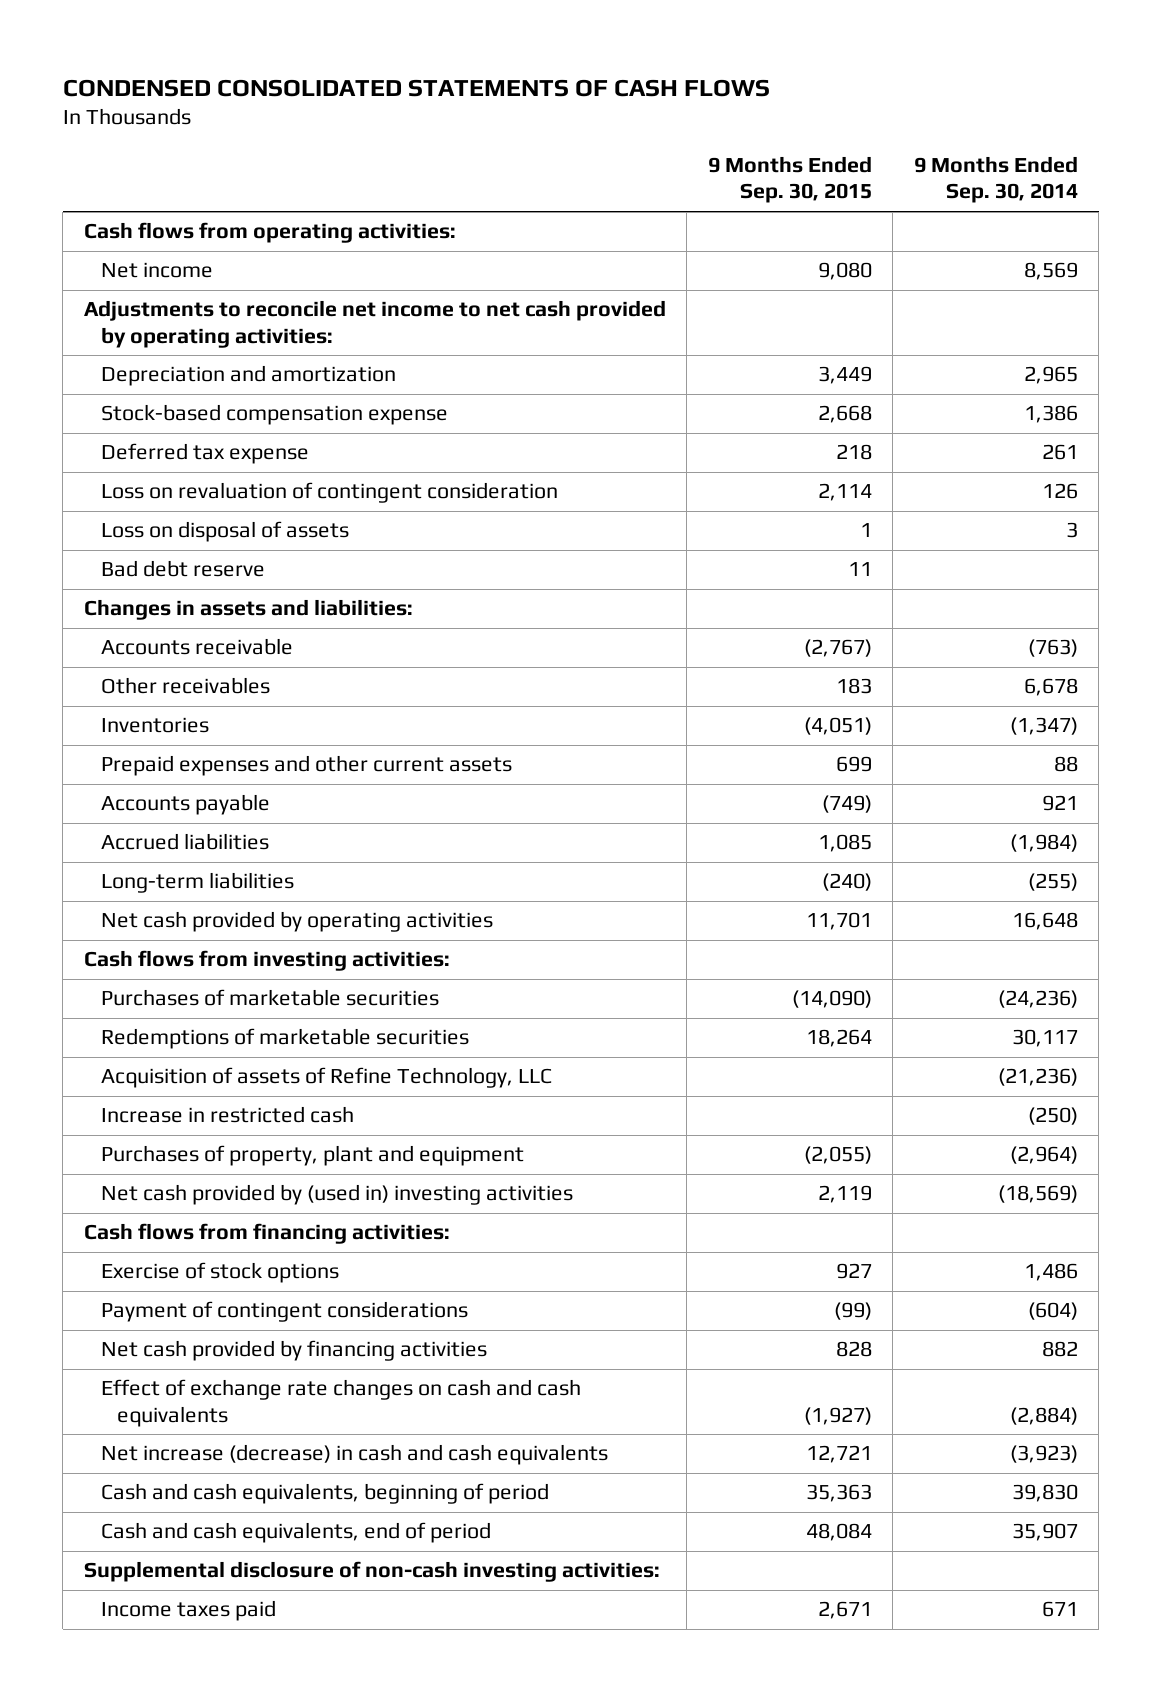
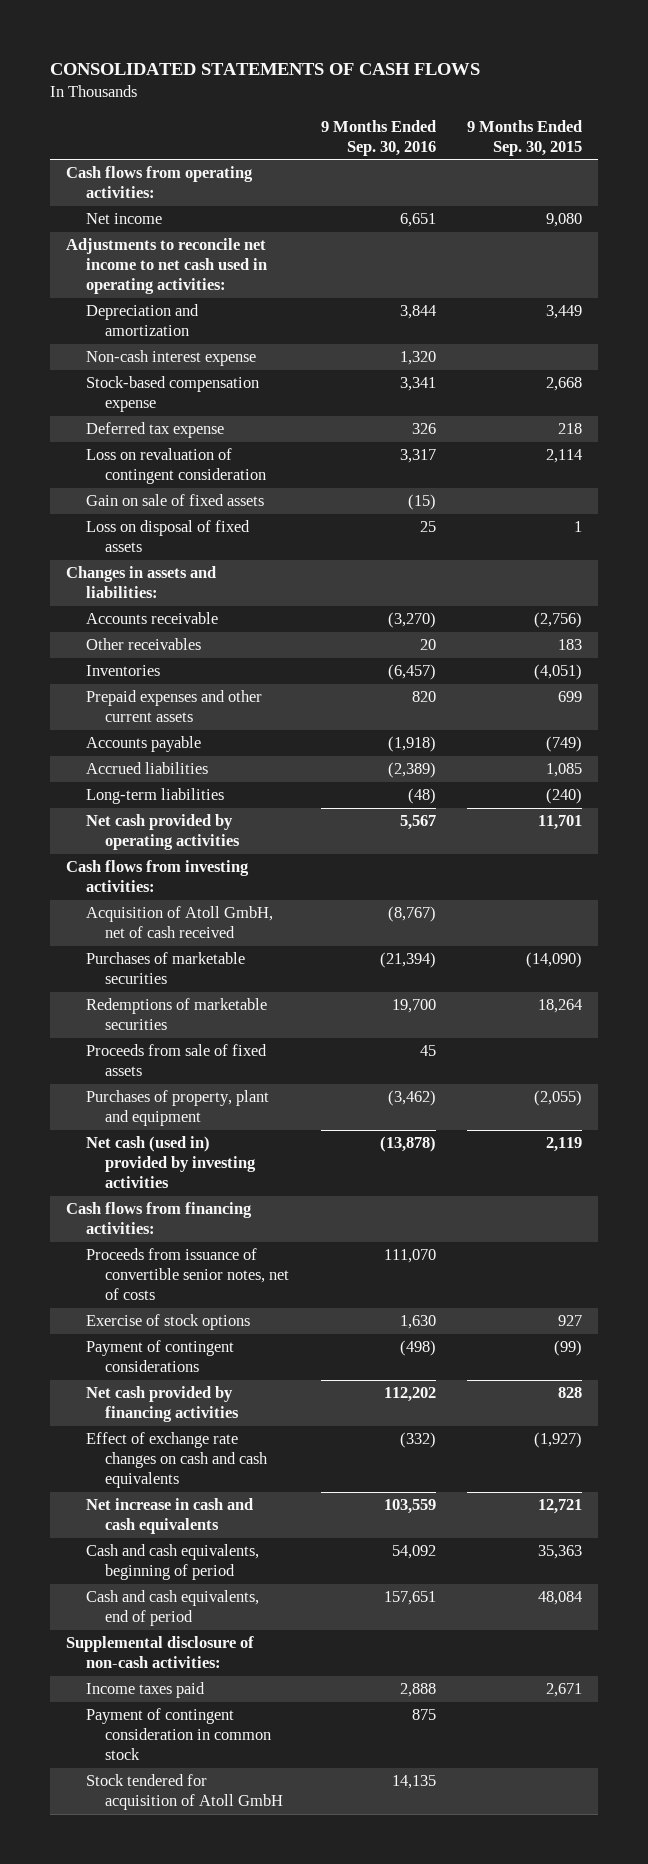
[62,78,770,97] CONDENSED CONSOLIDATED STATEMENTS OF CASH FLOWS -> [50,63,481,76] CONSOLIDATED STATEMENTS OF CASH FLOWS
[913,156,1078,204] 9 Months Ended Sep. 30, 2014 -> none
none -> [320,119,436,156] 9 Months Ended Sep. 30, 2016
[83,300,666,348] Adjustments to reconcile net income to net cash provided by operating activities: -> [65,238,267,295] Adjustments to reconcile net income to net cash used in operating activities:
none -> [85,350,256,367] Non-cash interest expense
[100,560,265,578] Bad debt reserve -> none
none -> [85,494,264,507] Gain on sale of fixed assets
[100,521,349,543] Loss on disposal of assets -> [85,520,250,553] Loss on disposal of fixed assets
[803,639,872,658] (2,767) -> [534,612,583,629] (2,756)
none -> [85,906,273,939] Acquisition of Atoll GmbH, net of cash received
[100,1067,552,1089] Acquisition of assets of Refine Technology, LLC -> none
[100,1106,354,1124] Increase in restricted cash -> none
none -> [85,1044,267,1077] Proceeds from sale of fixed assets
[100,1184,573,1206] Net cash provided by (used in) investing activities -> [85,1136,257,1189] Net cash (used in) provided by investing activities
none -> [85,1248,290,1301] Proceeds from issuance of convertible senior notes, net of costs
[100,1444,608,1466] Net increase (decrease) in cash and cash equivalents -> [85,1498,253,1535] Net increase in cash and cash equivalents
[83,1561,660,1583] Supplemental disclosure of non-cash investing activities: -> [65,1636,254,1669] Supplemental disclosure of non-cash activities:
none -> [85,1708,272,1761] Payment of contingent consideration in common stock
none -> [85,1774,284,1811] Stock tendered for acquisition of Atoll GmbH

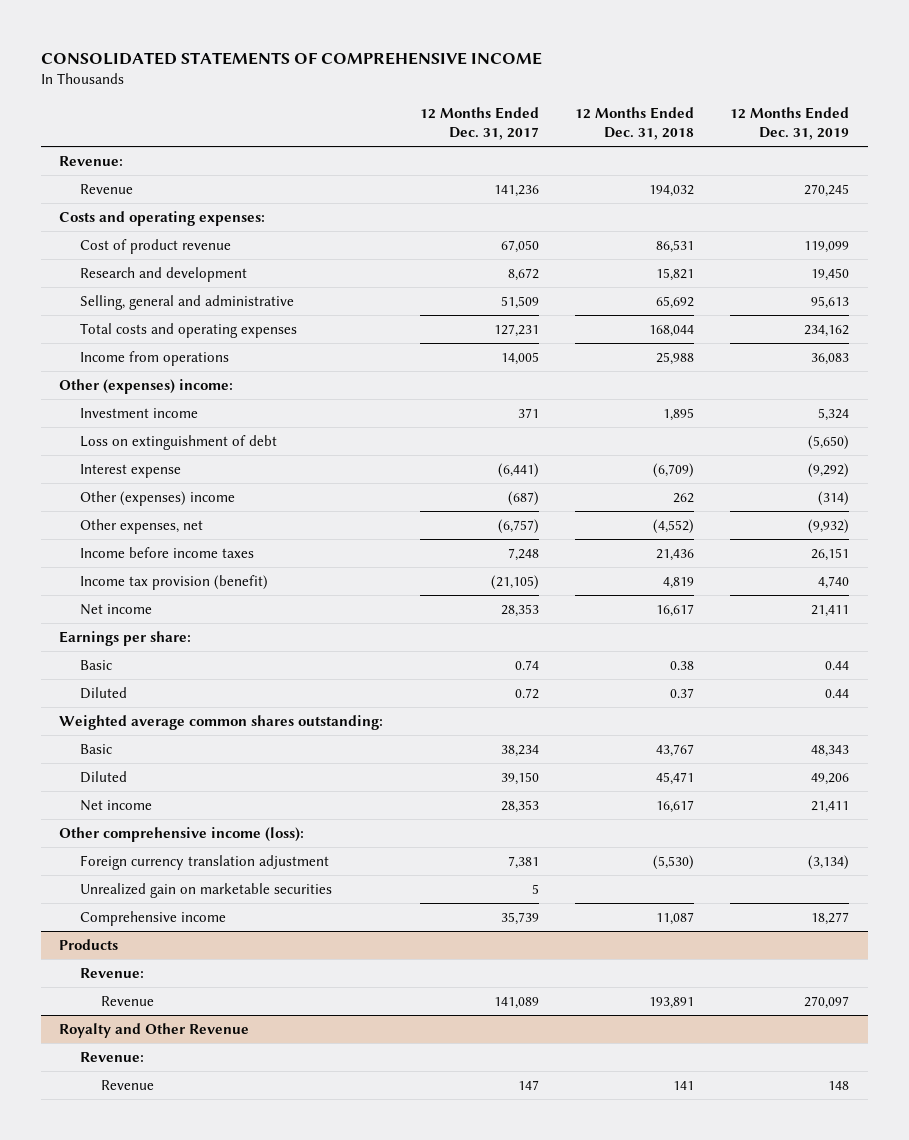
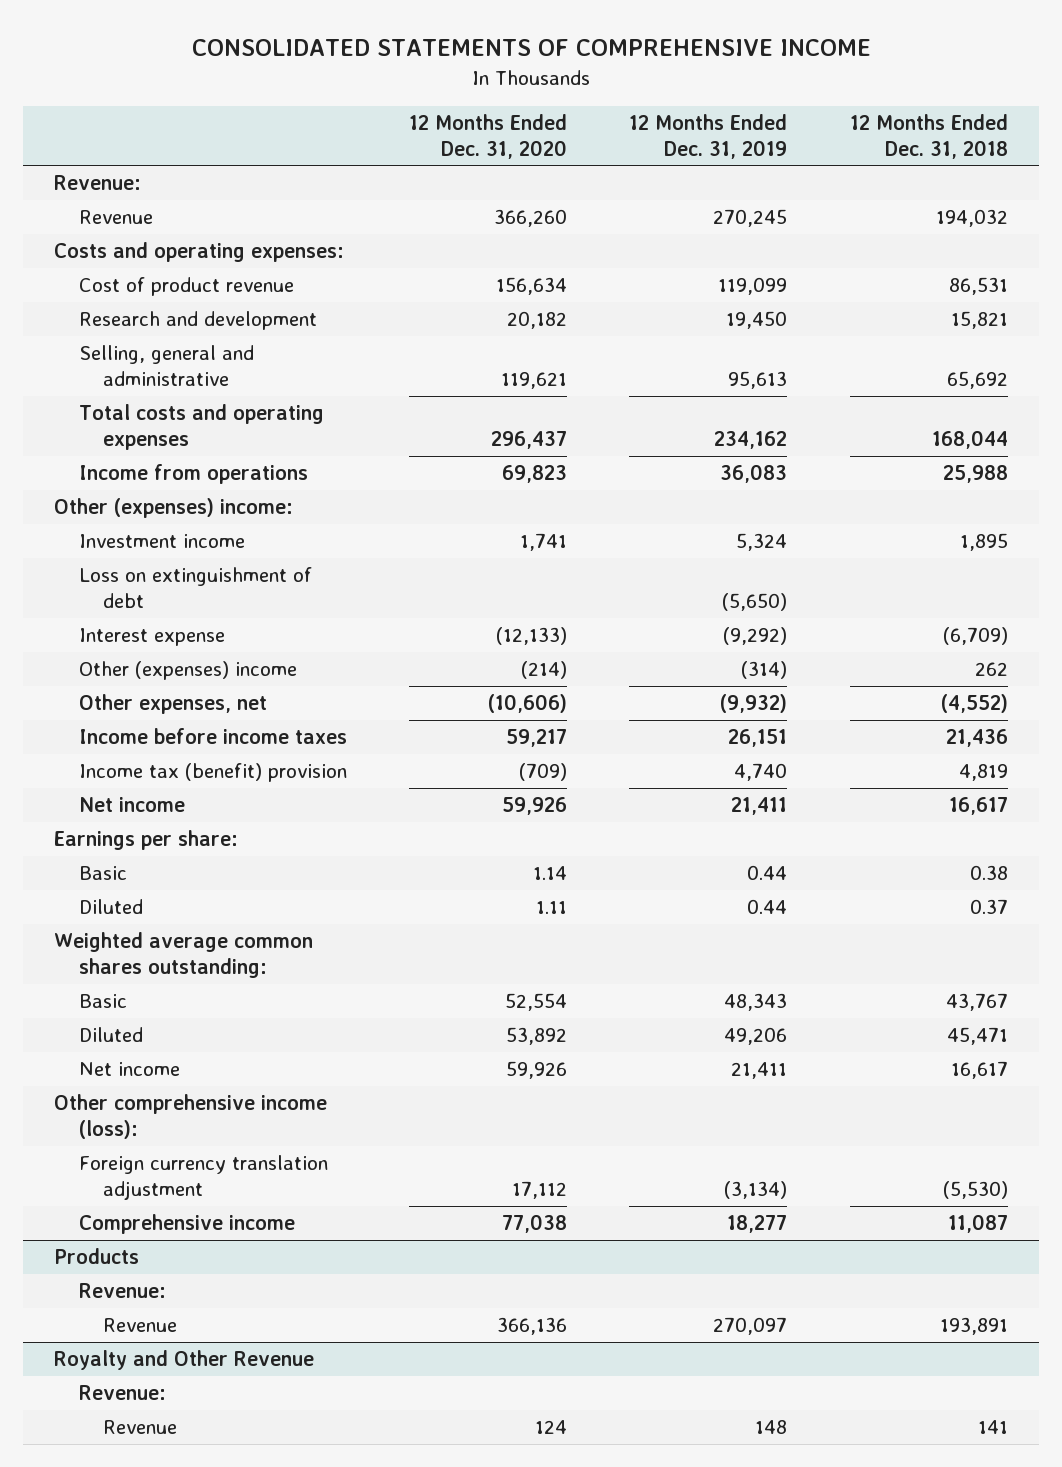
[419,107,539,141] 12 Months Ended Dec. 31, 2017 -> none
none -> [408,113,567,159] 12 Months Ended Dec. 31, 2020
[80,574,269,590] Income tax provision (benefit) -> [78,763,347,783] Income tax (benefit) provision
[80,882,333,898] Unrealized gain on marketable securities -> none

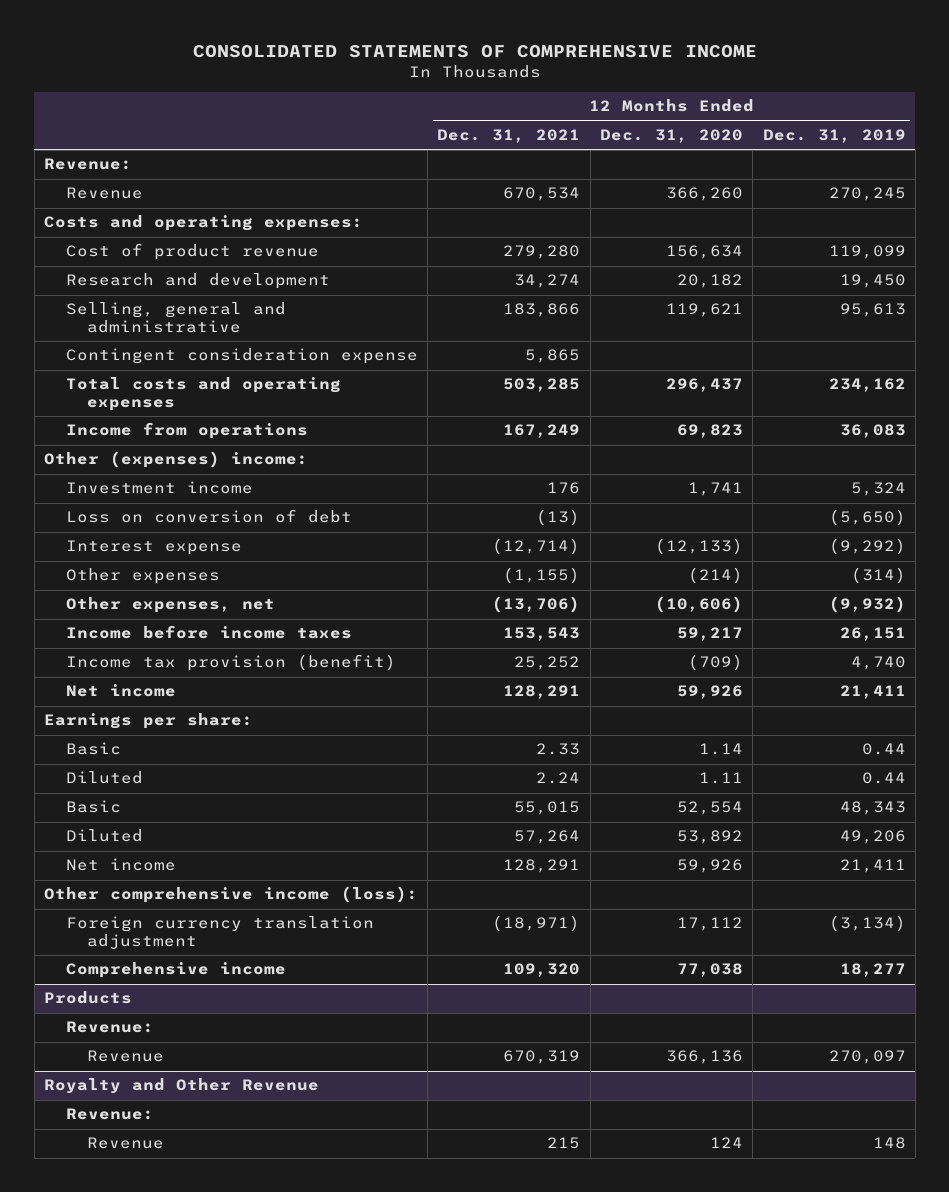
[849,113,1008,159] 12 Months Ended Dec. 31, 2018 -> none
none -> [437,129,581,144] Dec. 31, 2021
none -> [65,348,418,365] Contingent consideration expense
[78,567,312,608] Loss on extinguishment of debt -> [65,509,352,524] Loss on conversion of debt
[78,661,297,681] Other (expenses) income -> [65,568,220,585] Other expenses
[78,763,347,783] Income tax (benefit) provision -> [65,654,396,672] Income tax provision (benefit)
[54,932,314,978] Weighted average common shares outstanding: -> none

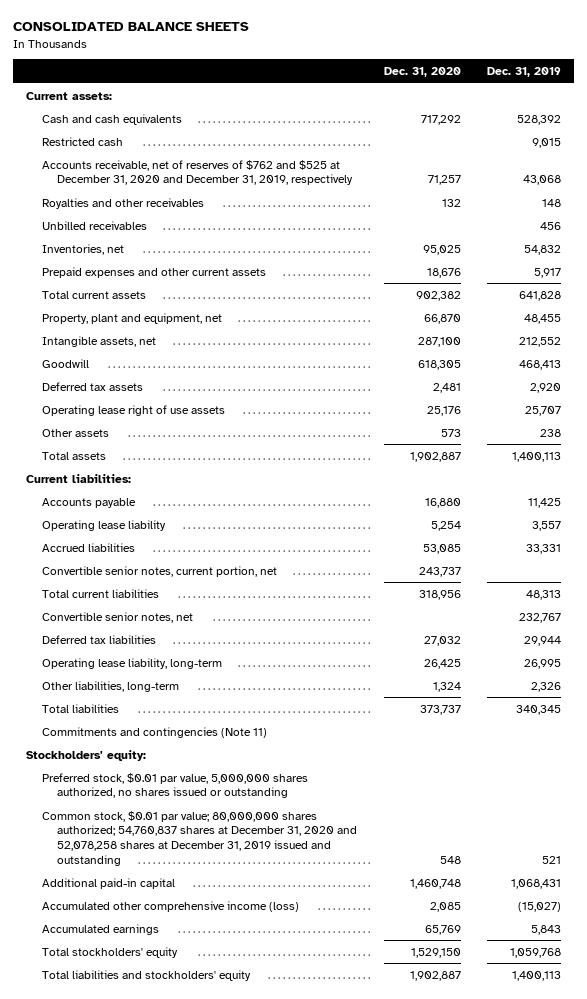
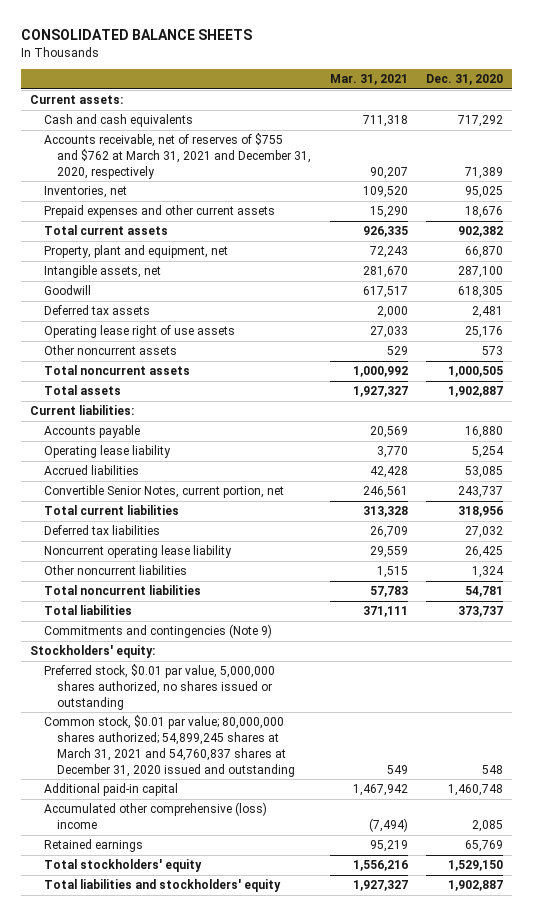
[487,67,562,78] Dec. 31, 2019 -> none
none -> [329,74,408,86] Mar. 31, 2021
[41,136,123,146] Restricted cash -> none
[41,197,204,209] Royalties and other receivables -> none
[41,220,147,230] Unbilled receivables -> none
[41,159,354,186] Accounts receivable, net of reserves of $762 and $525 at December 31, 2020 and December 31, 2019, respectively -> [43,133,312,179] Accounts receivable, net of reserves of $755 and $762 at March 31, 2021 and December 31, 2020, respectively
[427,175,461,186] 71,257 -> [464,166,503,179] 71,389
[41,428,109,437] Other assets -> [43,345,177,356] Other noncurrent assets
none -> [43,365,190,376] Total noncurrent assets
[41,565,277,577] Convertible senior notes, current portion, net -> [43,485,284,499] Convertible Senior Notes, current portion, net
[41,611,193,623] Convertible senior notes, net -> none
[41,657,222,669] Operating lease liability, long-term -> [43,545,232,559] Noncurrent operating lease liability
[41,680,179,692] Other liabilities, long-term -> [43,565,187,576] Other noncurrent liabilities
none -> [43,585,201,596] Total noncurrent liabilities
[41,726,267,738] Commitments and contingencies (Note 11) -> [43,624,272,639] Commitments and contingencies (Note 9)
[41,810,358,866] Common stock, $0.01 par value; 80,000,000 shares authorized; 54,760,837 shares at December 31, 2020 and 52,078,258 shares at December 31, 2019 issued and outstanding -> [43,715,296,777] Common stock, $0.01 par value; 80,000,000 shares authorized; 54,899,245 shares at March 31, 2021 and 54,760,837 shares at December 31, 2020 issued and outstanding
[41,900,299,912] Accumulated other comprehensive income (loss) -> [43,802,267,830] Accumulated other comprehensive (loss) income
[41,923,159,935] Accumulated earnings -> [43,839,143,853] Retained earnings

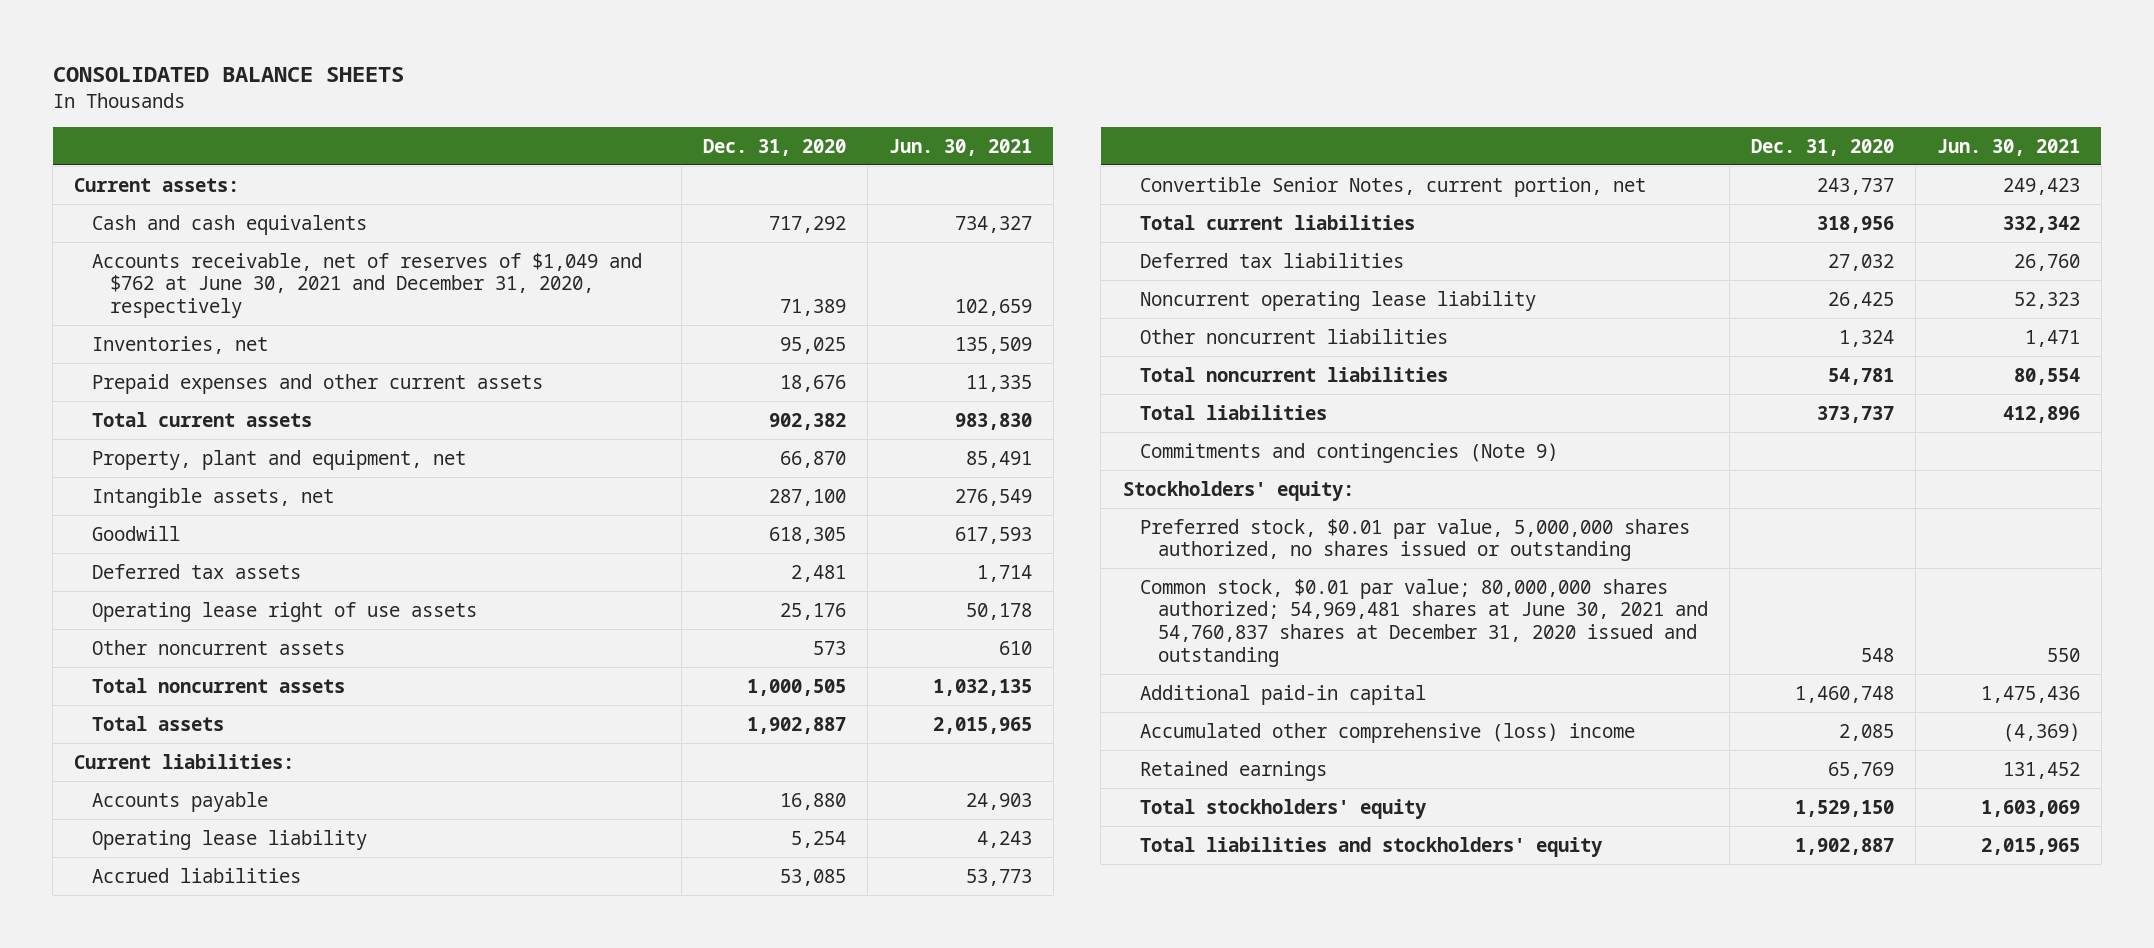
[329,74,408,86] Mar. 31, 2021 -> none
none -> [888,138,1032,156] Jun. 30, 2021
[43,133,312,179] Accounts receivable, net of reserves of $755 and $762 at March 31, 2021 and December 31, 2020, respectively -> [92,252,643,319] Accounts receivable, net of reserves of $1,049 and $762 at June 30, 2021 and December 31, 2020, respectively
[43,715,296,777] Common stock, $0.01 par value; 80,000,000 shares authorized; 54,899,245 shares at March 31, 2021 and 54,760,837 shares at December 31, 2020 issued and outstanding -> [1140,578,1708,667] Common stock, $0.01 par value; 80,000,000 shares authorized; 54,969,481 shares at June 30, 2021 and 54,760,837 shares at December 31, 2020 issued and outstanding

